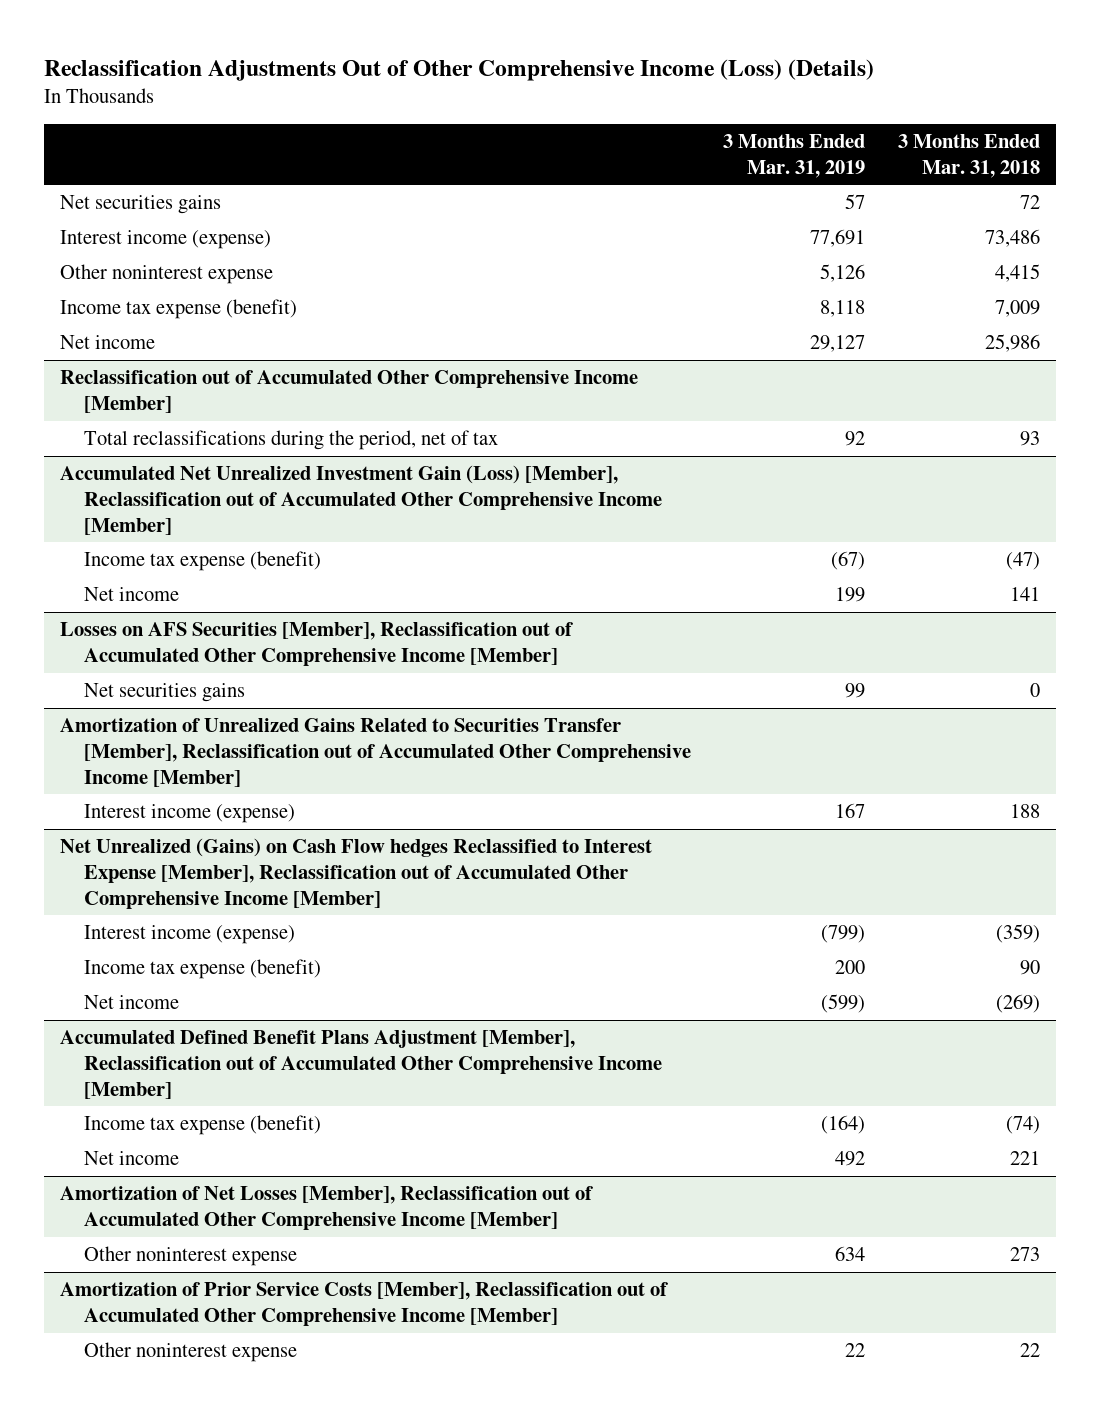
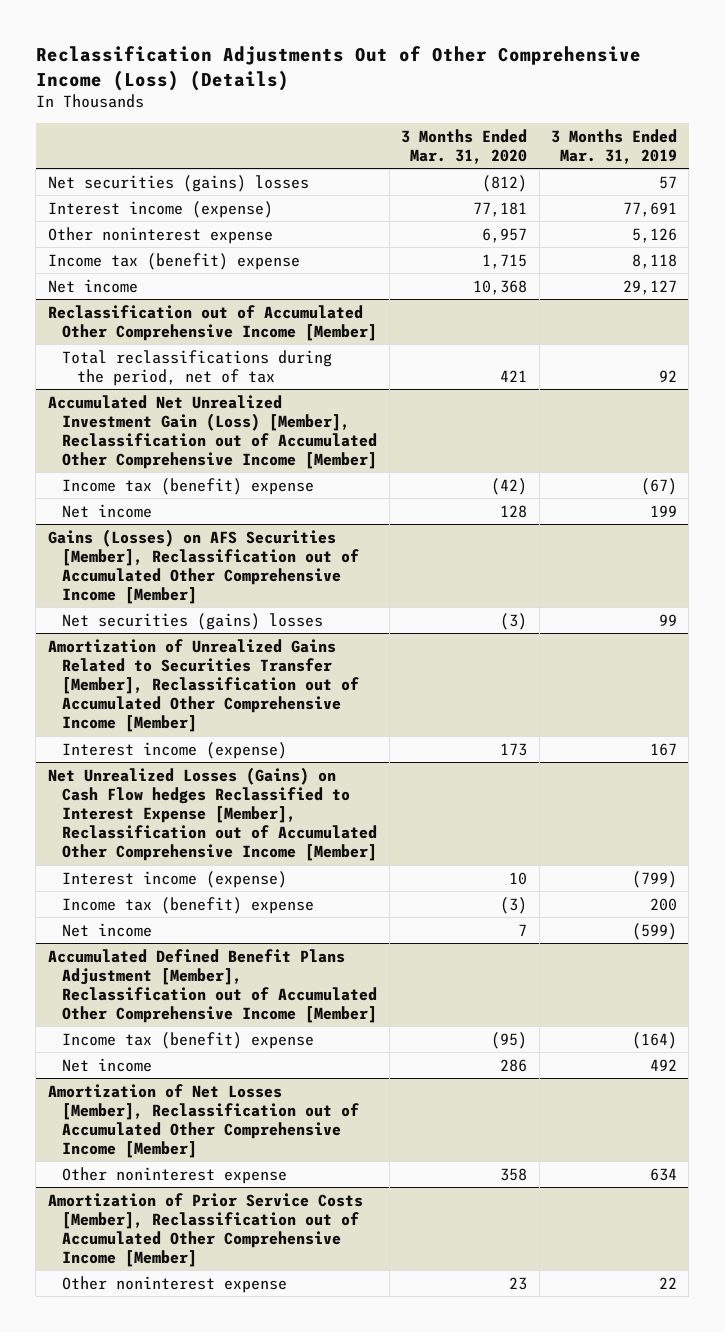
[897,134,1040,178] 3 Months Ended Mar. 31, 2018 -> none
none -> [401,128,528,164] 3 Months Ended Mar. 31, 2020
[60,195,222,215] Net securities gains -> [47,174,309,192] Net securities (gains) losses
[60,299,298,320] Income tax expense (benefit) -> [47,252,300,270] Income tax (benefit) expense
[83,551,321,572] Income tax expense (benefit) -> [62,477,315,495] Income tax (benefit) expense
[60,622,574,666] Losses on AFS Securities [Member], Reclassification out of Accumulated Other Comprehensive Income [Member] -> [47,528,360,605] Gains (Losses) on AFS Securities [Member], Reclassification out of Accumulated Other Comprehensive Income [Member]
[83,683,245,703] Net securities gains -> [62,612,324,630] Net securities (gains) losses
[60,838,653,909] Net Unrealized (Gains) on Cash Flow hedges Reclassified to Interest Expense [Member], Reclassification out of Accumulated Other Comprehensive Income [Member] -> [47,766,378,862] Net Unrealized Losses (Gains) on Cash Flow hedges Reclassified to Interest Expense [Member], Reclassification out of Accumulated Other Comprehensive Income [Member]
[83,959,321,980] Income tax expense (benefit) -> [62,896,315,914] Income tax (benefit) expense
[83,1115,321,1136] Income tax expense (benefit) -> [62,1031,315,1049] Income tax (benefit) expense

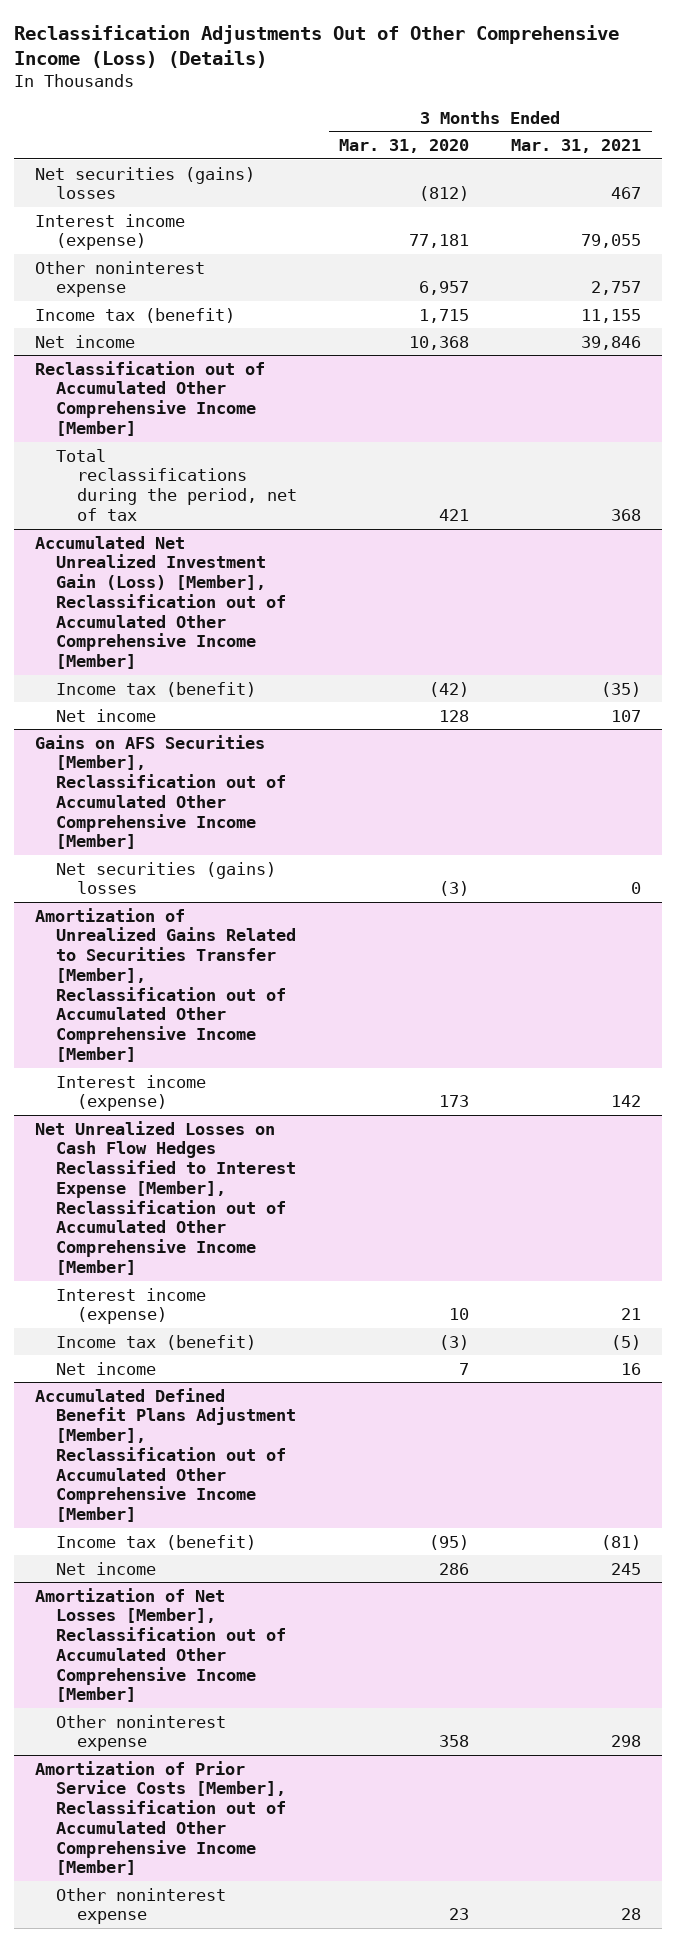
[550,128,677,164] 3 Months Ended Mar. 31, 2019 -> none
none -> [511,139,642,154] Mar. 31, 2021
[47,252,300,270] Income tax (benefit) expense -> [35,307,236,323] Income tax (benefit)
[62,477,315,495] Income tax (benefit) expense -> [56,681,257,697] Income tax (benefit)
[47,528,360,605] Gains (Losses) on AFS Securities [Member], Reclassification out of Accumulated Other Comprehensive Income [Member] -> [35,734,287,850] Gains on AFS Securities [Member], Reclassification out of Accumulated Other Comprehensive Income [Member]
[47,766,378,862] Net Unrealized Losses (Gains) on Cash Flow hedges Reclassified to Interest Expense [Member], Reclassification out of Accumulated Other Comprehensive Income [Member] -> [35,1120,297,1275] Net Unrealized Losses on Cash Flow Hedges Reclassified to Interest Expense [Member], Reclassification out of Accumulated Other Comprehensive Income [Member]
[62,896,315,914] Income tax (benefit) expense -> [56,1334,257,1350] Income tax (benefit)
[62,1031,315,1049] Income tax (benefit) expense -> [56,1534,257,1550] Income tax (benefit)

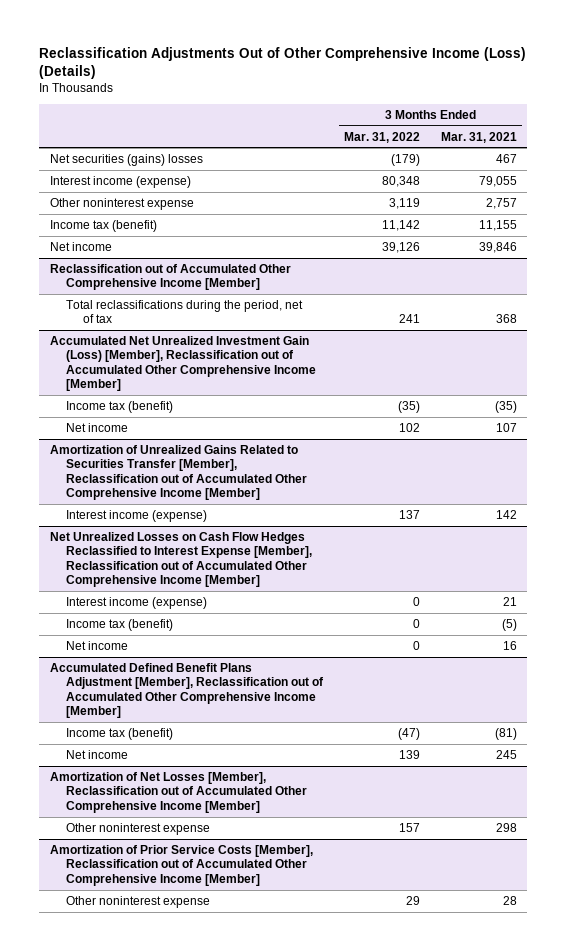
[339,139,470,154] Mar. 31, 2020 -> none
none -> [344,131,421,143] Mar. 31, 2022
[35,734,287,850] Gains on AFS Securities [Member], Reclassification out of Accumulated Other Comprehensive Income [Member] -> none
[56,861,277,895] Net securities (gains) losses -> none

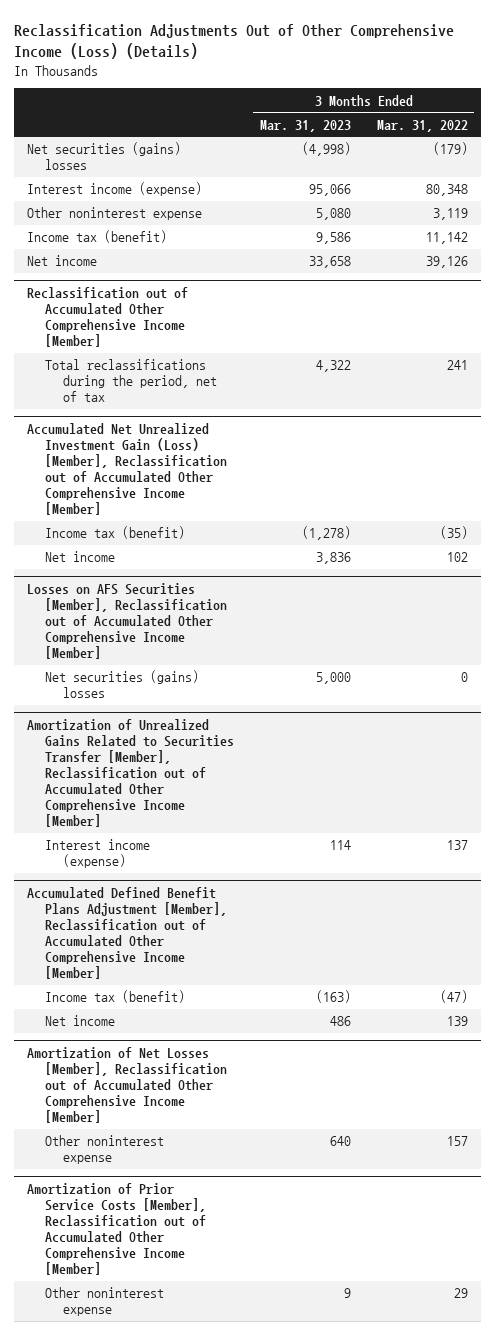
[441,131,518,143] Mar. 31, 2021 -> none
none -> [259,119,351,132] Mar. 31, 2023
none -> [27,583,227,660] Losses on AFS Securities [Member], Reclassification out of Accumulated Other Comprehensive Income [Member]
none -> [44,670,199,699] Net securities (gains) losses
[49,531,313,588] Net Unrealized Losses on Cash Flow Hedges Reclassified to Interest Expense [Member], Reclassification out of Accumulated Other Comprehensive Income [Member] -> none
[66,596,208,609] Interest income (expense) -> none
[66,618,174,631] Income tax (benefit) -> none
[66,640,129,650] Net income -> none

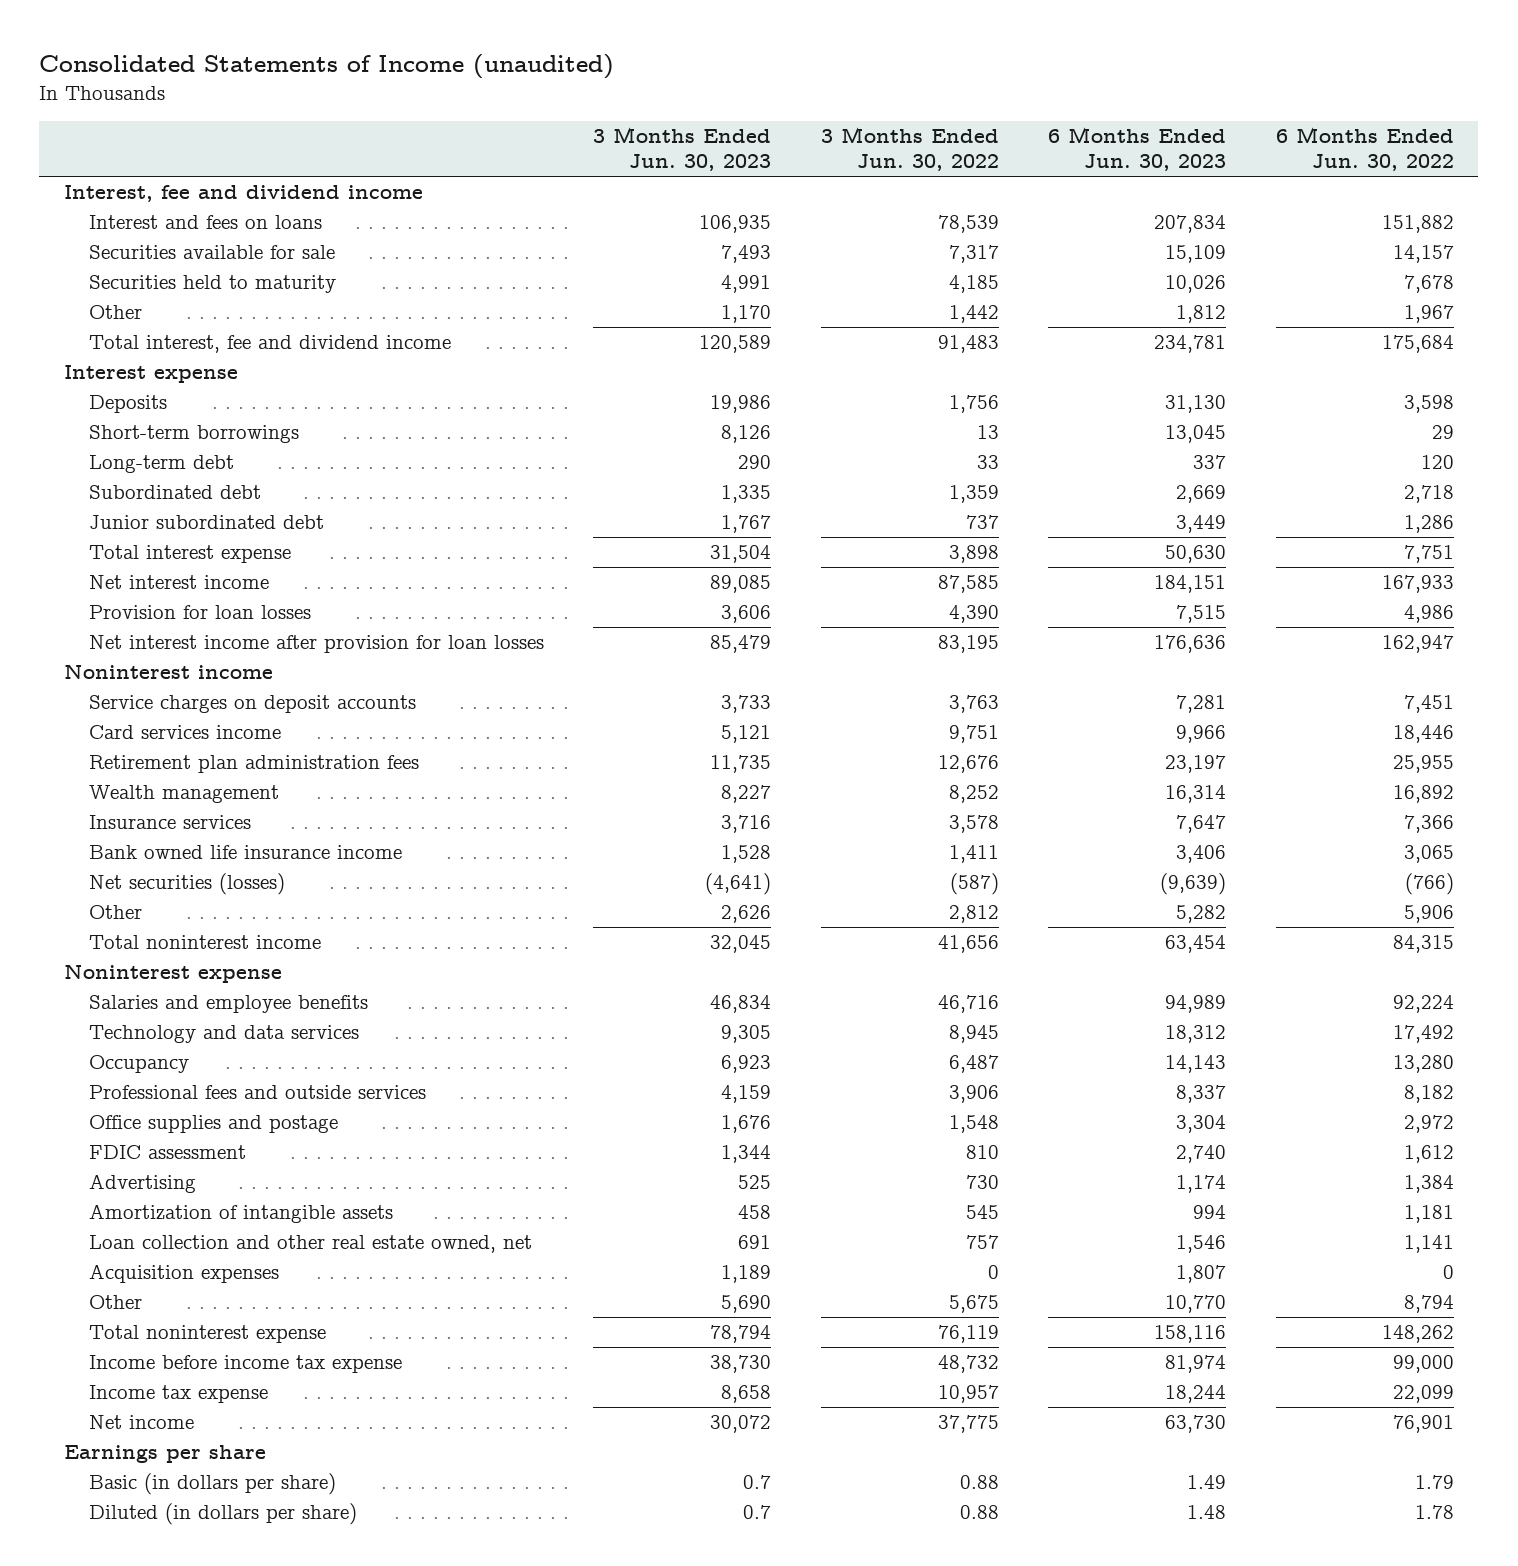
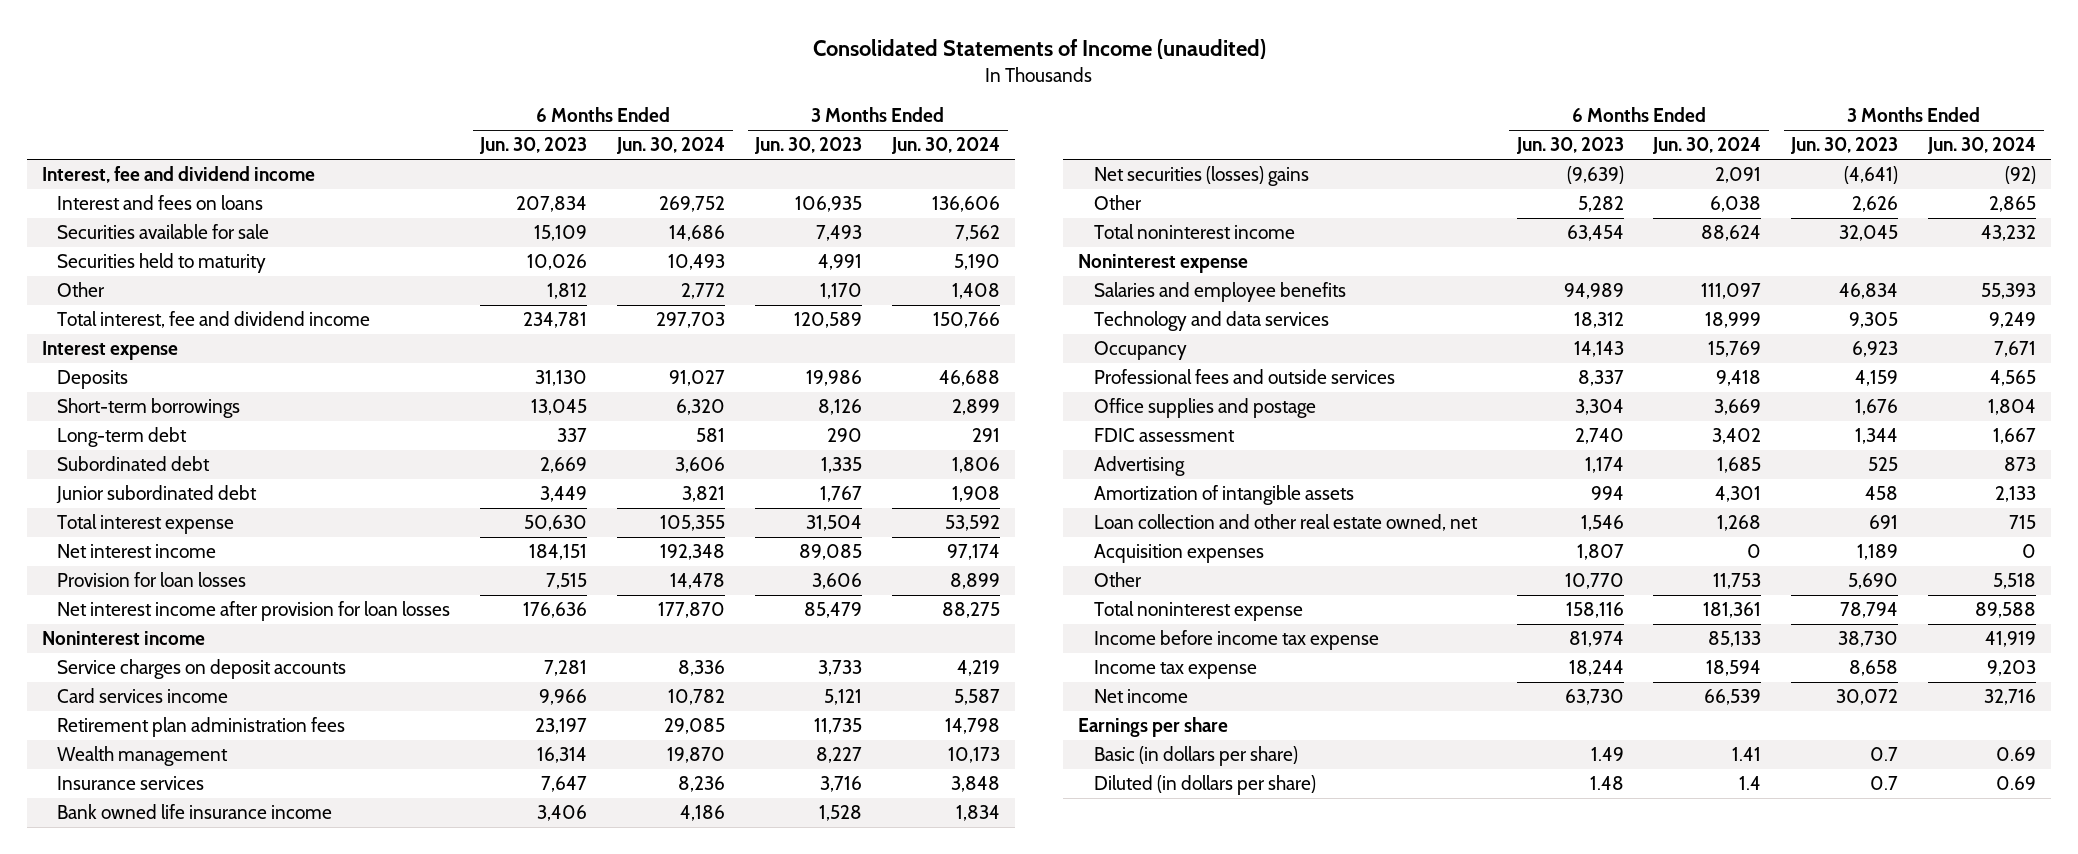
[820,127,999,172] 3 Months Ended Jun. 30, 2022 -> none
[1275,127,1454,172] 6 Months Ended Jun. 30, 2022 -> none
none -> [616,137,726,155] Jun. 30, 2024
none -> [891,137,1001,155] Jun. 30, 2024
[88,873,285,896] Net securities (losses) -> [1093,166,1309,187] Net securities (losses) gains

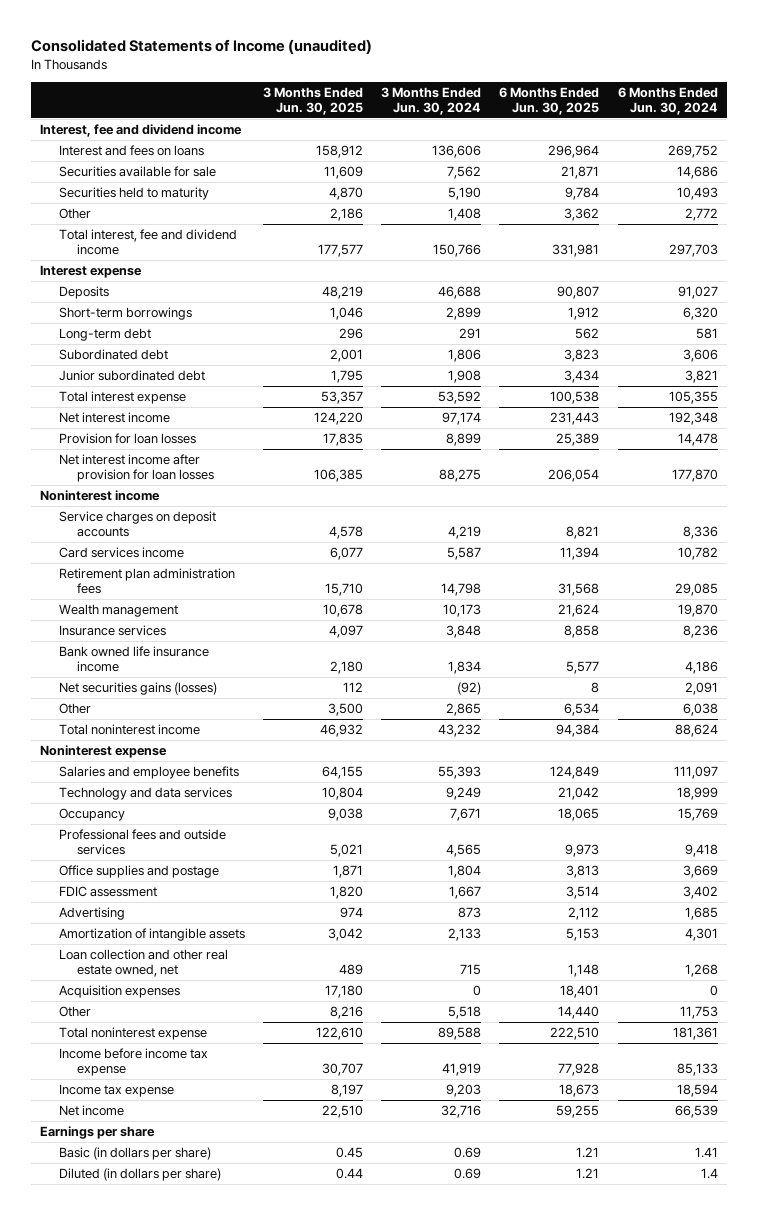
[479,137,588,155] Jun. 30, 2023 -> none
[754,137,863,155] Jun. 30, 2023 -> none
none -> [262,86,363,115] 3 Months Ended Jun. 30, 2025
none -> [499,86,600,115] 6 Months Ended Jun. 30, 2025
[1093,166,1309,187] Net securities (losses) gains -> [58,682,217,696] Net securities gains (losses)

